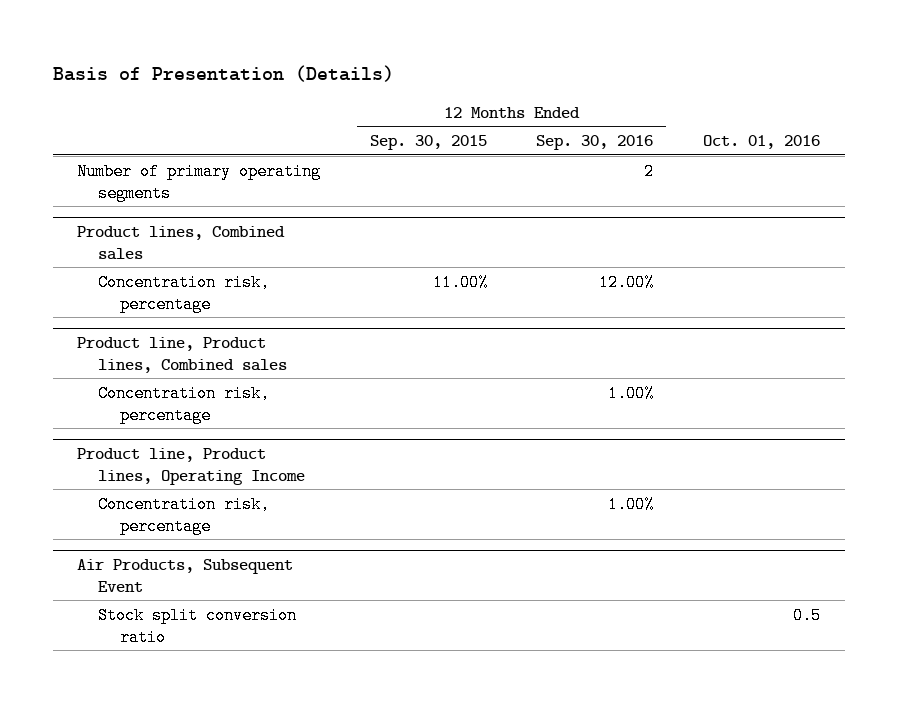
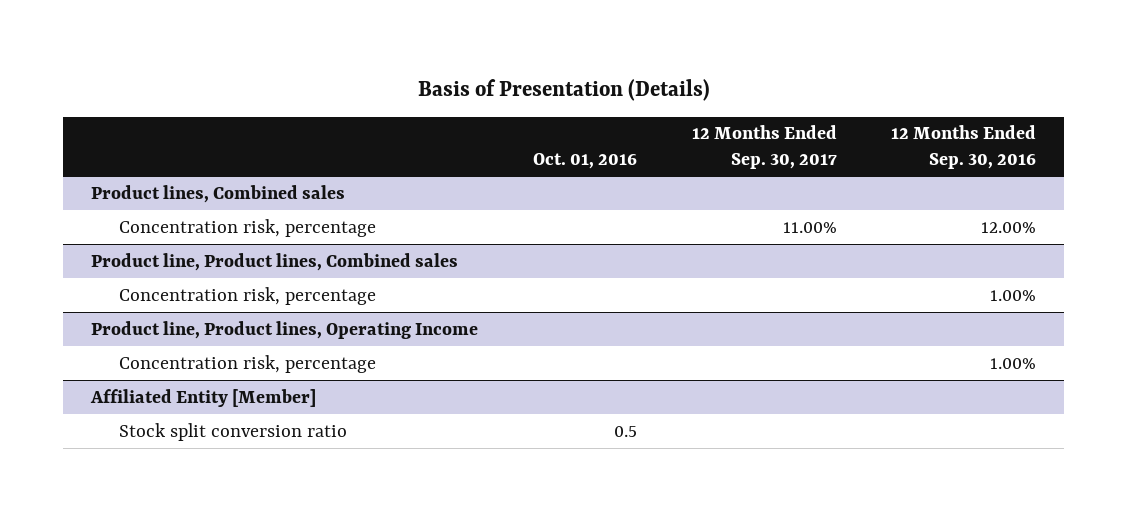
[369,135,487,151] Sep. 30, 2015 -> none
none -> [691,125,837,169] 12 Months Ended Sep. 30, 2017
[77,162,322,202] Number of primary operating segments -> none
[77,558,294,592] Air Products, Subsequent Event -> none
none -> [89,388,316,407] Affiliated Entity [Member]

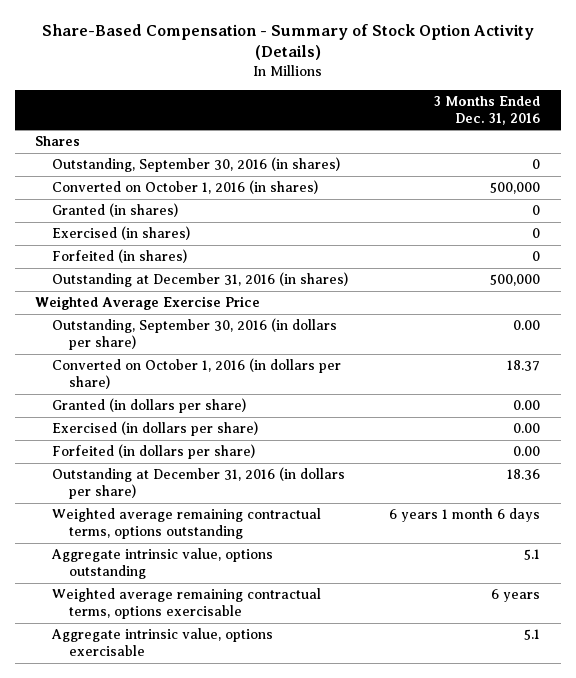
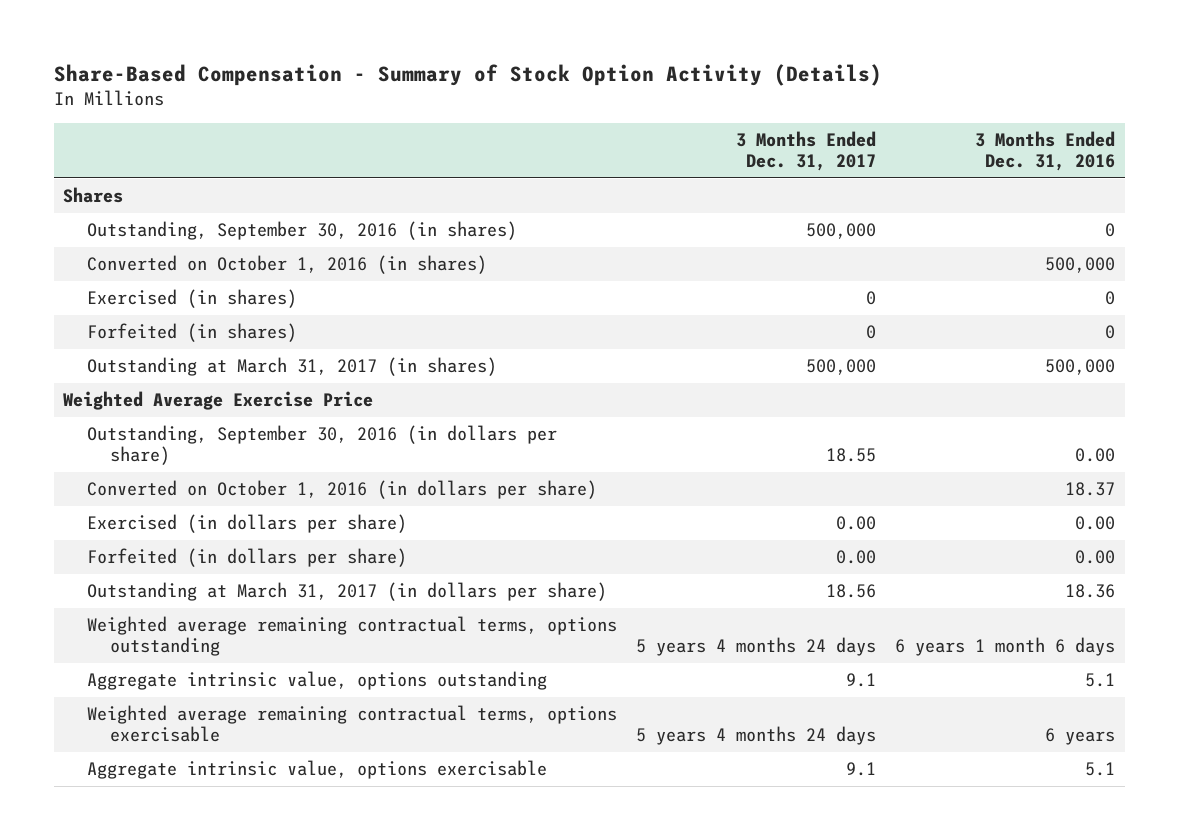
none -> [735,131,876,171] 3 Months Ended Dec. 31, 2017
[52,203,179,218] Granted (in shares) -> none
[52,272,349,288] Outstanding at December 31, 2016 (in shares) -> [86,357,497,377] Outstanding at March 31, 2017 (in shares)
[52,398,247,414] Granted (in dollars per share) -> none
[52,467,346,500] Outstanding at December 31, 2016 (in dollars per share) -> [86,582,607,602] Outstanding at March 31, 2017 (in dollars per share)

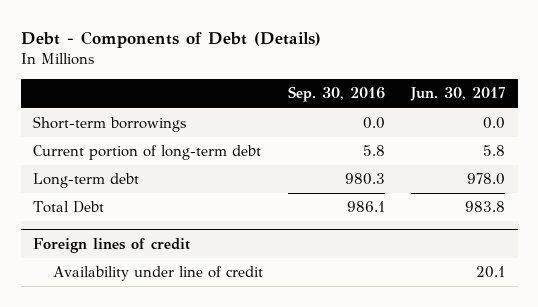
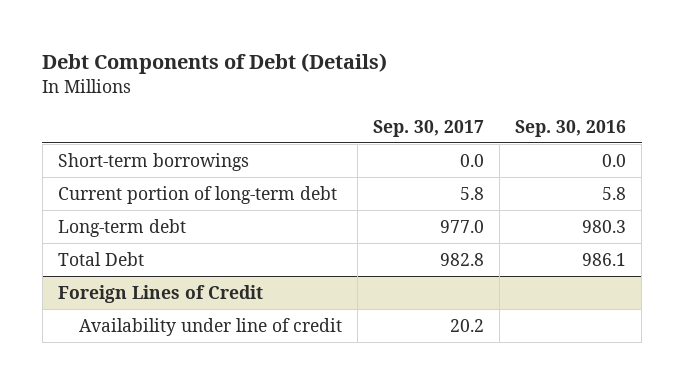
[20,30,321,48] Debt - Components of Debt (Details) -> [42,53,388,75] Debt Components of Debt (Details)
[410,87,506,102] Jun. 30, 2017 -> none
none -> [372,119,484,137] Sep. 30, 2017
[33,238,191,254] Foreign lines of credit -> [57,284,263,303] Foreign Lines of Credit

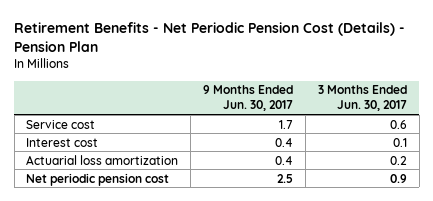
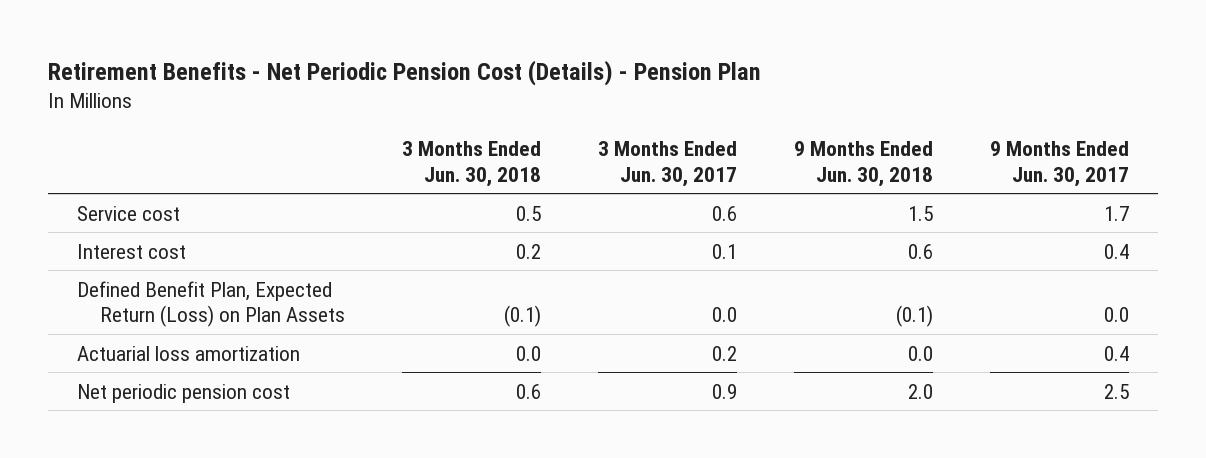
none -> [402,140,542,187] 3 Months Ended Jun. 30, 2018
none -> [794,140,934,187] 9 Months Ended Jun. 30, 2018
none -> [76,280,346,328] Defined Benefit Plan, Expected Return (Loss) on Plan Assets

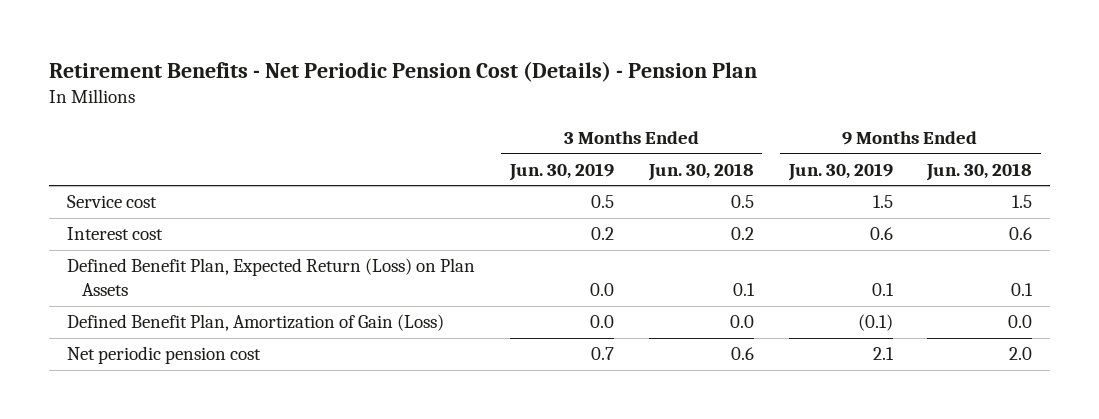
[598,140,738,187] 3 Months Ended Jun. 30, 2017 -> none
[990,140,1130,187] 9 Months Ended Jun. 30, 2017 -> none
none -> [508,162,614,181] Jun. 30, 2019
none -> [787,162,893,181] Jun. 30, 2019
[504,305,542,328] (0.1) -> [732,282,755,296] 0.1
[896,305,934,328] (0.1) -> [1011,282,1034,296] 0.1
[76,345,300,361] Actuarial loss amortization -> [66,314,444,332] Defined Benefit Plan, Amortization of Gain (Loss)

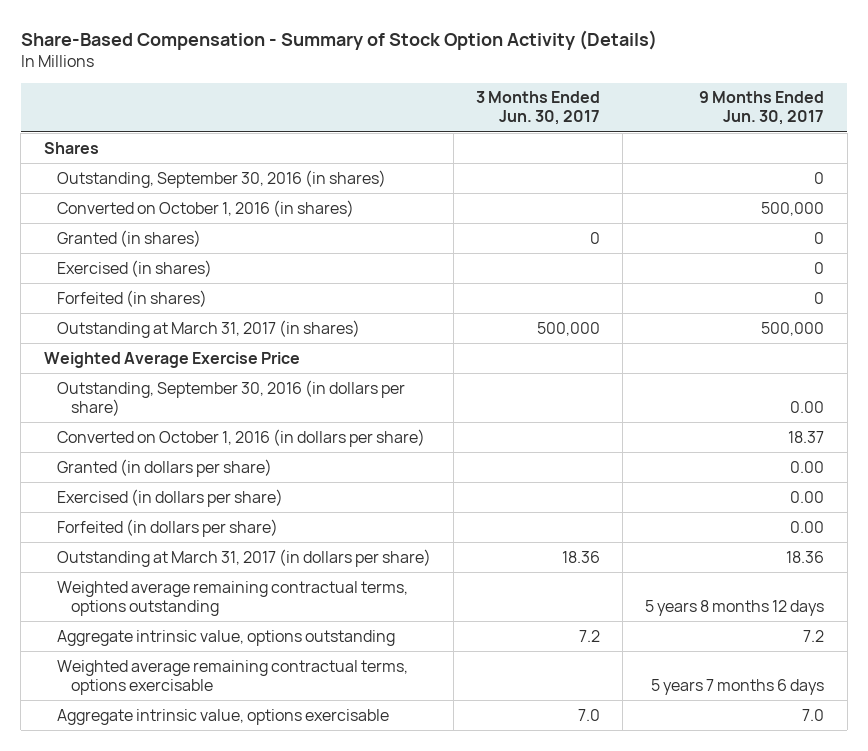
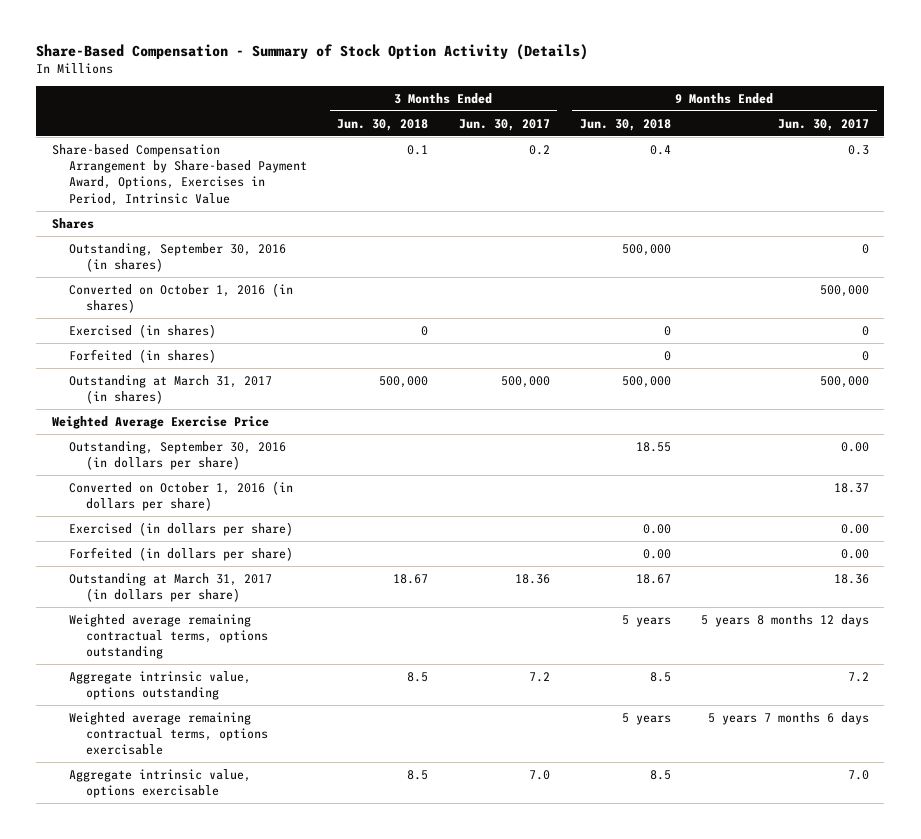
none -> [337,118,429,131] Jun. 30, 2018
none -> [579,118,671,131] Jun. 30, 2018
none -> [51,143,308,206] Share-based Compensation Arrangement by Share-based Payment Award, Options, Exercises in Period, Intrinsic Value
[57,229,202,247] Granted (in shares) -> none
[57,458,273,477] Granted (in dollars per share) -> none

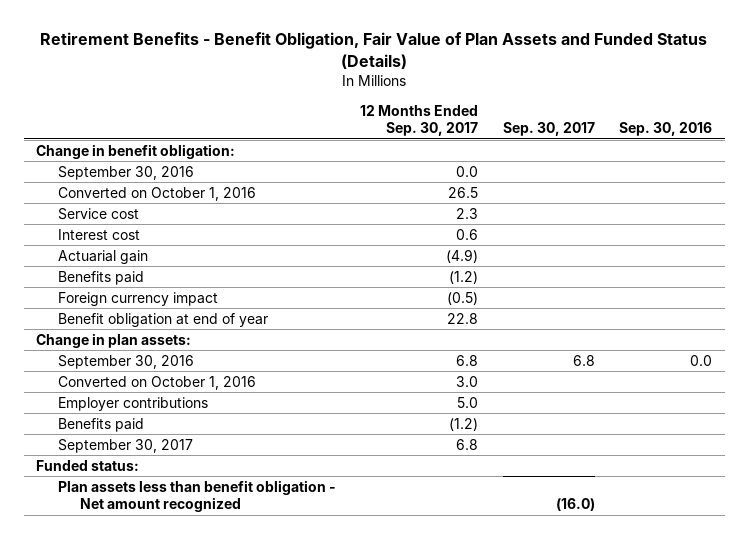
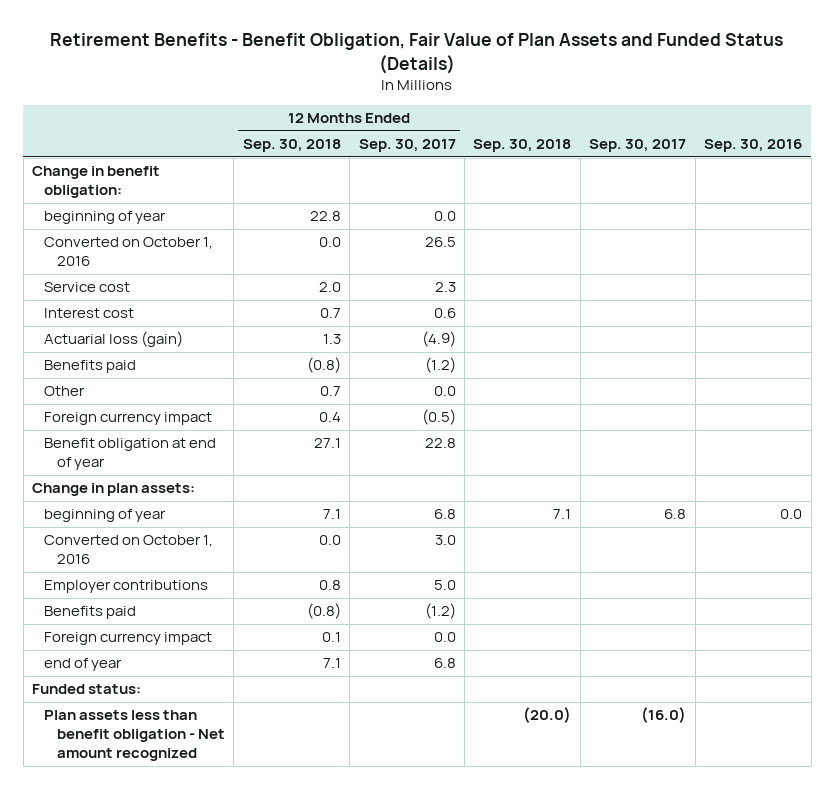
none -> [242,139,341,153] Sep. 30, 2018
none -> [473,139,572,153] Sep. 30, 2018
[57,165,194,180] September 30, 2016 -> [44,211,167,225] beginning of year
[57,249,148,264] Actuarial gain -> [44,331,184,348] Actuarial loss (gain)
none -> [44,386,86,397] Other
[57,354,194,369] September 30, 2016 -> [44,509,167,523] beginning of year
none -> [44,632,213,646] Foreign currency impact
[57,438,193,453] September 30, 2017 -> [44,658,123,672] end of year

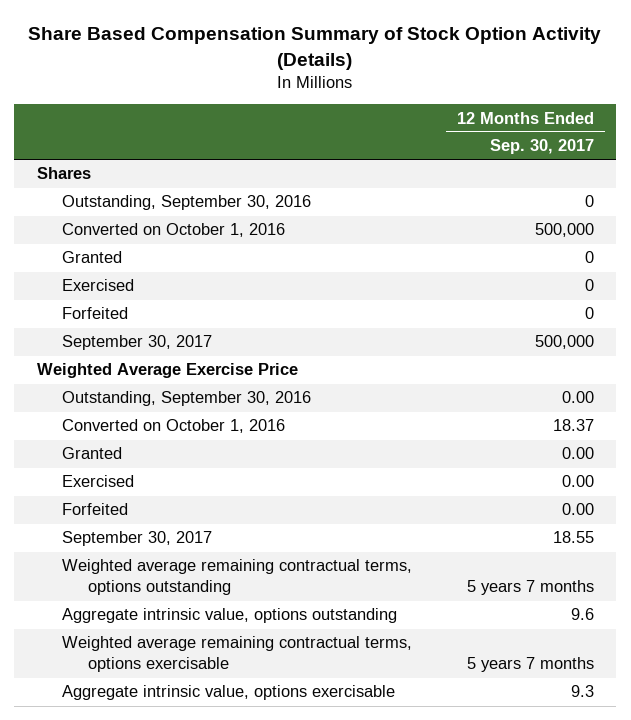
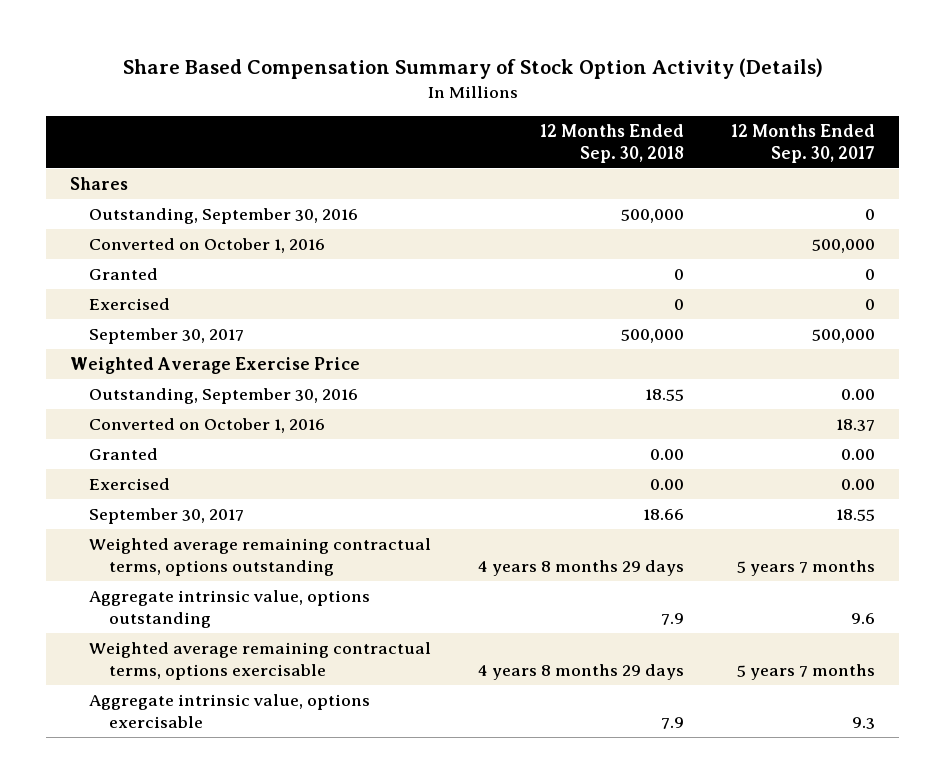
none -> [540,123,685,163] 12 Months Ended Sep. 30, 2018
[62,307,129,320] Forfeited -> none
[62,503,129,516] Forfeited -> none

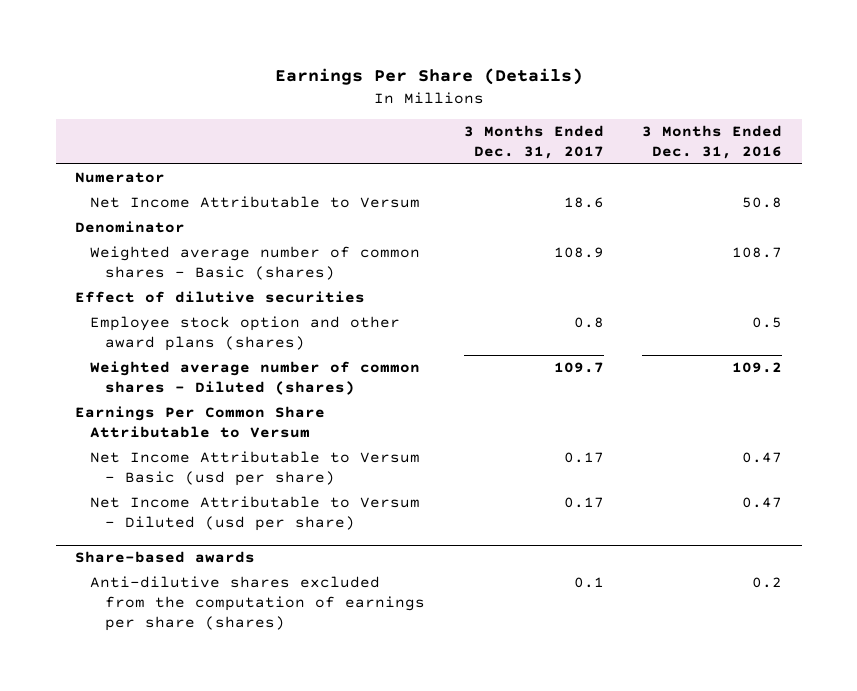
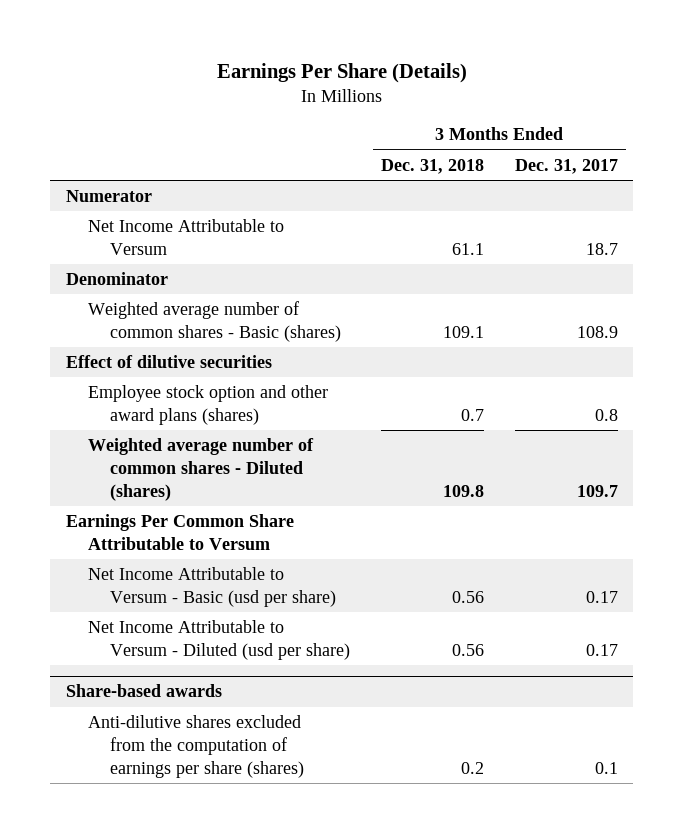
[642,125,783,160] 3 Months Ended Dec. 31, 2016 -> none
none -> [380,158,484,174] Dec. 31, 2018
[563,197,604,209] 18.6 -> [585,242,618,255] 18.7

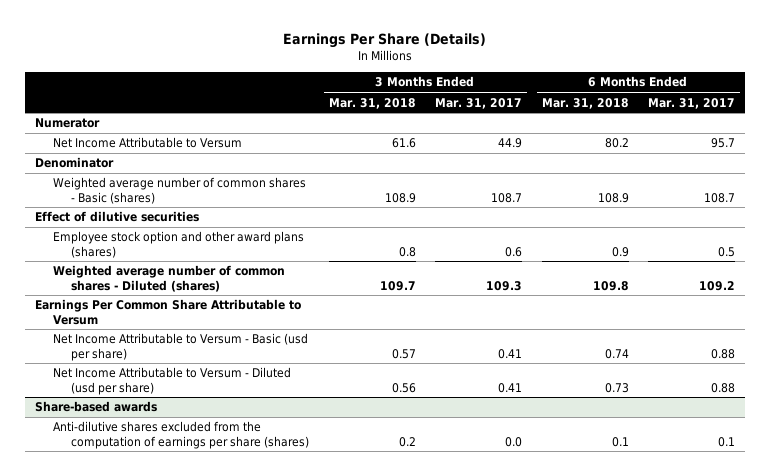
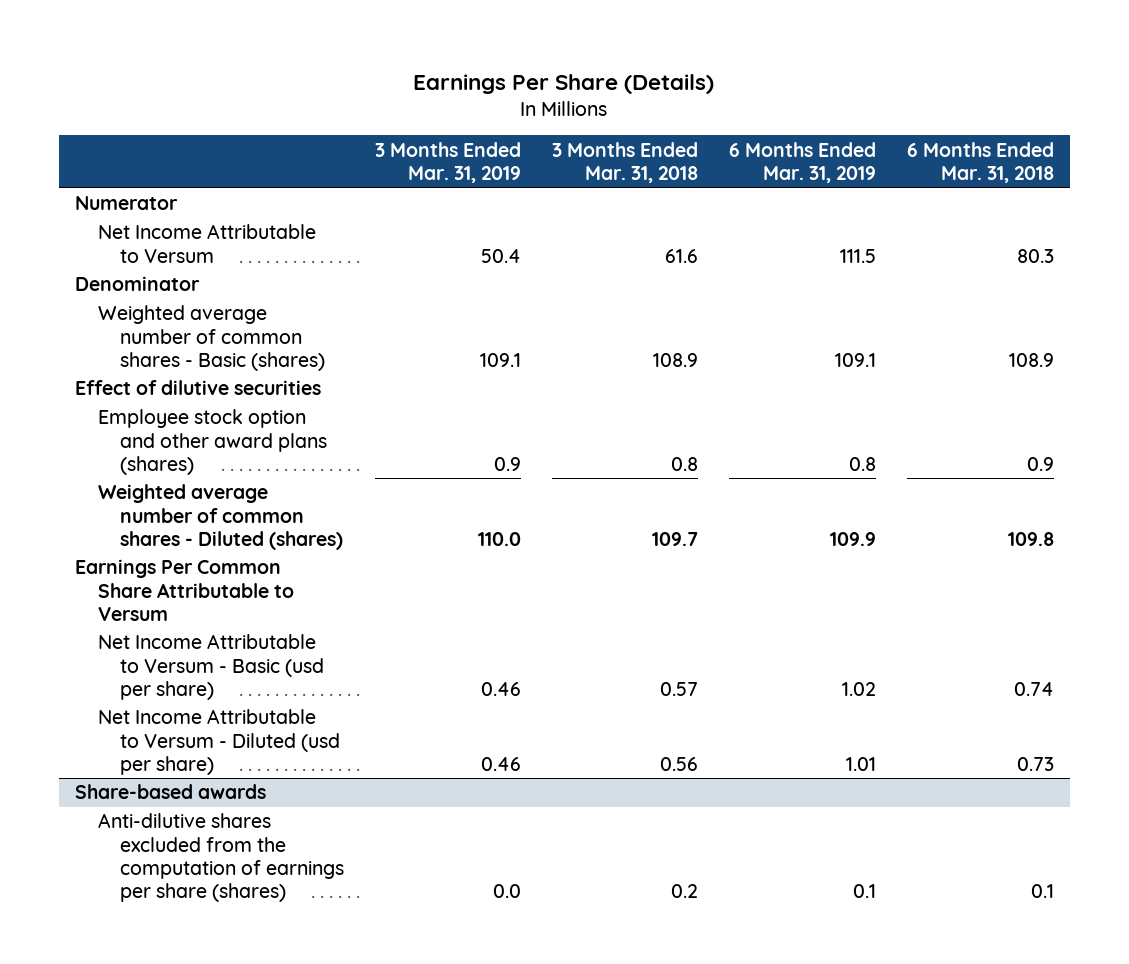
[435,97,523,109] Mar. 31, 2017 -> none
[648,97,736,109] Mar. 31, 2017 -> none
none -> [375,141,522,183] 3 Months Ended Mar. 31, 2019
none -> [729,141,877,183] 6 Months Ended Mar. 31, 2019
[604,138,629,149] 80.2 -> [1017,248,1055,263] 80.3

